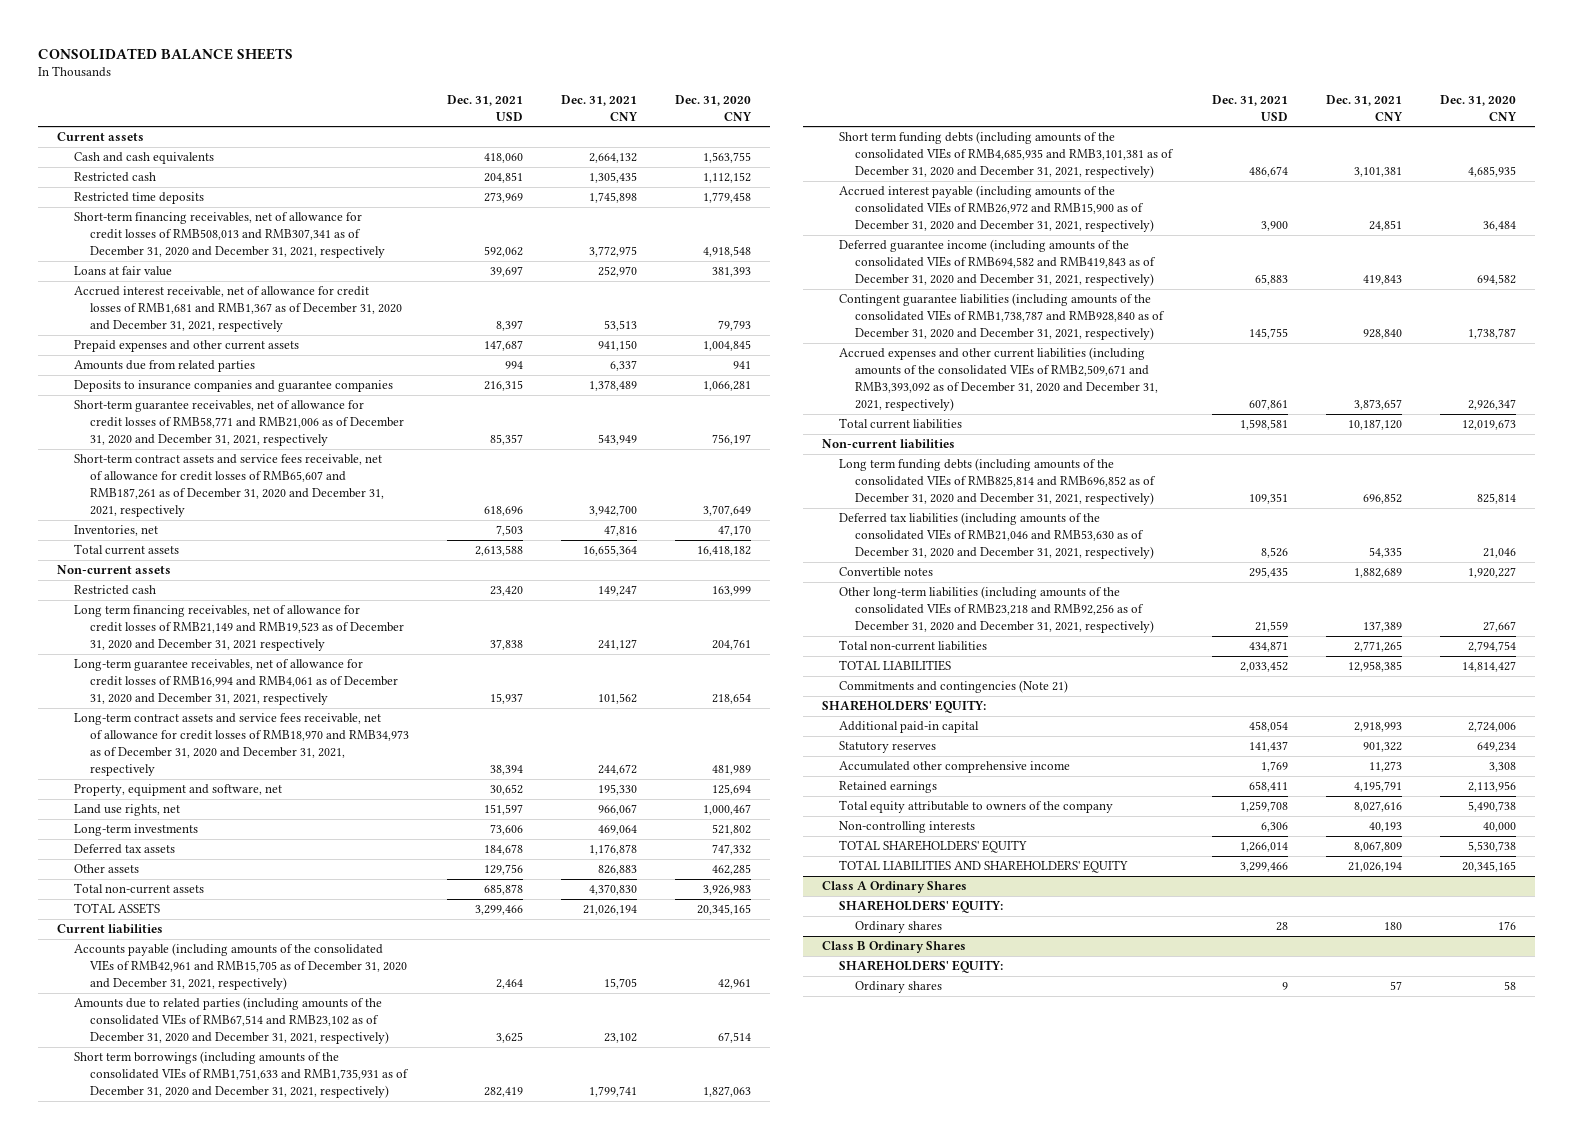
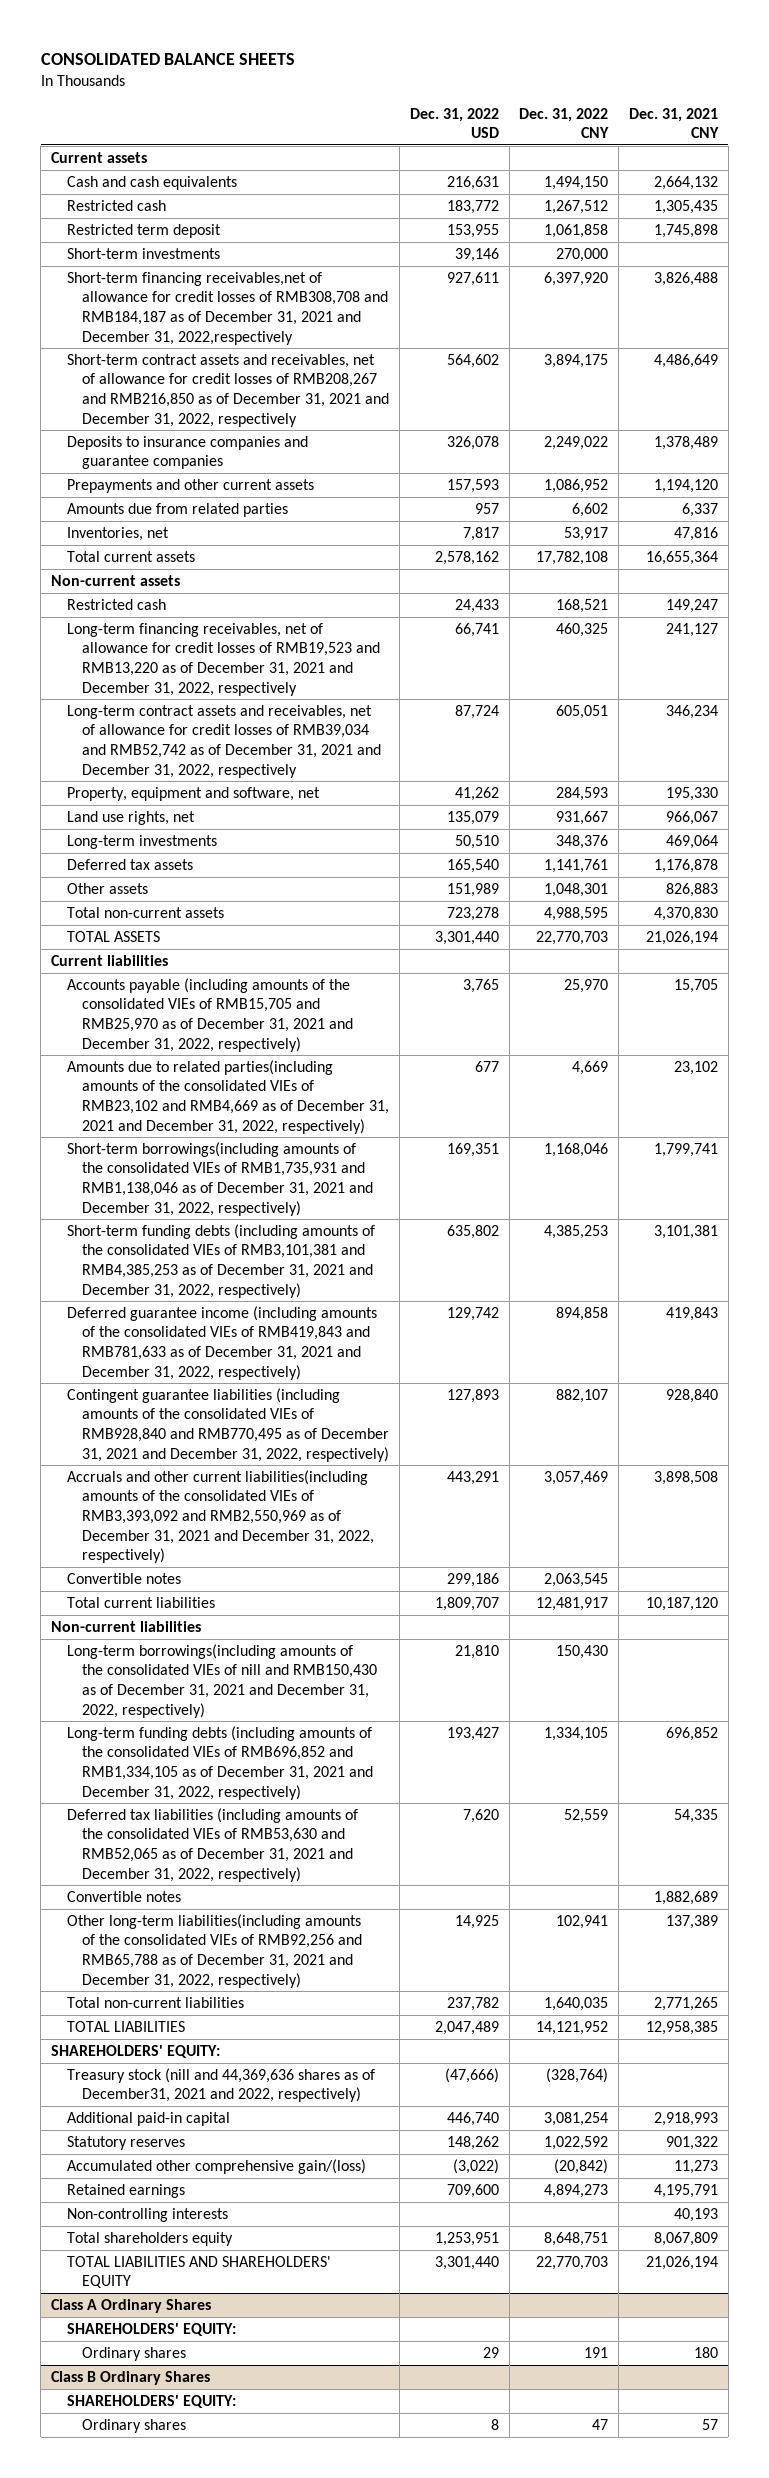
[447,94,524,121] Dec. 31, 2021 USD -> none
[675,94,753,121] Dec. 31, 2020 CNY -> none
none -> [409,107,499,139] Dec. 31, 2022 USD
none -> [519,107,610,139] Dec. 31, 2022 CNY
[73,266,172,277] Loans at fair value -> none
[73,286,402,333] Accrued interest receivable, net of allowance for credit losses of RMB1,681 and RMB1,367 as of December 31, 2020 and December 31, 2021, respectively -> none
[73,340,299,353] Prepaid expenses and other current assets -> none
[73,192,204,205] Restricted time deposits -> [66,223,221,238] Restricted term deposit
none -> [66,247,220,259] Short-term investments
[73,212,385,259] Short-term financing receivables, net of allowance for credit losses of RMB508,013 and RMB307,341 as of December 31, 2020 and December 31, 2021, respectively -> [66,271,389,345] Short-term financing receivables,net of allowance for credit losses of RMB308,708 and RMB184,187 as of December 31, 2021 and December 31, 2022,respectively
[589,246,638,258] 3,772,975 -> [653,271,718,286] 3,826,488
none -> [66,353,390,427] Short-term contract assets and receivables, net of allowance for credit losses of RMB208,267 and RMB216,850 as of December 31, 2021 and December 31, 2022, respectively
[73,400,404,447] Short-term guarantee receivables, net of allowance for credit losses of RMB58,771 and RMB21,006 as of December 31, 2020 and December 31, 2021, respectively -> none
[73,454,384,518] Short-term contract assets and service fees receivable, net of allowance for credit losses of RMB65,607 and RMB187,261 as of December 31, 2020 and December 31, 2021, respectively -> none
none -> [66,478,314,493] Prepayments and other current assets
[73,360,255,373] Amounts due from related parties -> [66,502,288,517] Amounts due from related parties
[73,659,398,706] Long-term guarantee receivables, net of allowance for credit losses of RMB16,994 and RMB4,061 as of December 31, 2020 and December 31, 2021, respectively -> none
[73,605,404,652] Long term financing receivables, net of allowance for credit losses of RMB21,149 and RMB19,523 as of December 31, 2020 and December 31, 2021 respectively -> [66,622,381,696] Long-term financing receivables, net of allowance for credit losses of RMB19,523 and RMB13,220 as of December 31, 2021 and December 31, 2022, respectively
[73,713,409,777] Long-term contract assets and service fees receivable, net of allowance for credit losses of RMB18,970 and RMB34,973 as of December 31, 2020 and December 31, 2021, respectively -> [66,704,382,778] Long-term contract assets and receivables, net of allowance for credit losses of RMB39,034 and RMB52,742 as of December 31, 2021 and December 31, 2022, respectively
[598,764,638,776] 244,672 -> [665,704,718,719] 346,234
[838,185,1154,233] Accrued interest payable (including amounts of the consolidated VIEs of RMB26,972 and RMB15,900 as of December 31, 2020 and December 31, 2021, respectively) -> none
[73,943,407,991] Accounts payable (including amounts of the consolidated VIEs of RMB42,961 and RMB15,705 as of December 31, 2020 and December 31, 2021, respectively) -> [66,977,354,1052] Accounts payable (including amounts of the consolidated VIEs of RMB15,705 and RMB25,970 as of December 31, 2021 and December 31, 2022, respectively)
[73,997,389,1045] Amounts due to related parties (including amounts of the consolidated VIEs of RMB67,514 and RMB23,102 as of December 31, 2020 and December 31, 2021, respectively) -> [66,1059,390,1134] Amounts due to related parties(including amounts of the consolidated VIEs of RMB23,102 and RMB4,669 as of December 31, 2021 and December 31, 2022, respectively)
[73,1051,409,1099] Short term borrowings (including amounts of the consolidated VIEs of RMB1,751,633 and RMB1,735,931 as of December 31, 2020 and December 31, 2021, respectively) -> [66,1141,374,1216] Short-term borrowings(including amounts of the consolidated VIEs of RMB1,735,931 and RMB1,138,046 as of December 31, 2021 and December 31, 2022, respectively)
[838,131,1174,179] Short term funding debts (including amounts of the consolidated VIEs of RMB4,685,935 and RMB3,101,381 as of December 31, 2020 and December 31, 2021, respectively) -> [66,1223,375,1298] Short-term funding debts (including amounts of the consolidated VIEs of RMB3,101,381 and RMB4,385,253 as of December 31, 2021 and December 31, 2022, respectively)
[838,239,1156,287] Deferred guarantee income (including amounts of the consolidated VIEs of RMB694,582 and RMB419,843 as of December 31, 2020 and December 31, 2021, respectively) -> [66,1305,377,1380] Deferred guarantee income (including amounts of the consolidated VIEs of RMB419,843 and RMB781,633 as of December 31, 2021 and December 31, 2022, respectively)
[838,293,1165,341] Contingent guarantee liabilities (including amounts of the consolidated VIEs of RMB1,738,787 and RMB928,840 as of December 31, 2020 and December 31, 2021, respectively) -> [66,1387,390,1462] Contingent guarantee liabilities (including amounts of the consolidated VIEs of RMB928,840 and RMB770,495 as of December 31, 2021 and December 31, 2022, respectively)
[838,347,1158,412] Accrued expenses and other current liabilities (including amounts of the consolidated VIEs of RMB2,509,671 and RMB3,393,092 as of December 31, 2020 and December 31, 2021, respectively) -> [66,1469,375,1564] Accruals and other current liabilities(including amounts of the consolidated VIEs of RMB3,393,092 and RMB2,550,969 as of December 31, 2021 and December 31, 2022, respectively)
[1354,399,1403,411] 3,873,657 -> [653,1470,718,1485] 3,898,508
none -> [66,1572,181,1584] Convertible notes
none -> [66,1643,378,1718] Long-term borrowings(including amounts of the consolidated VIEs of nill and RMB150,430 as of December 31, 2021 and December 31, 2022, respectively)
[838,458,1156,506] Long term funding debts (including amounts of the consolidated VIEs of RMB825,814 and RMB696,852 as of December 31, 2020 and December 31, 2021, respectively) -> [66,1725,374,1800] Long-term funding debts (including amounts of the consolidated VIEs of RMB696,852 and RMB1,334,105 as of December 31, 2021 and December 31, 2022, respectively)
[838,512,1154,560] Deferred tax liabilities (including amounts of the consolidated VIEs of RMB21,046 and RMB53,630 as of December 31, 2020 and December 31, 2021, respectively) -> [66,1807,358,1882] Deferred tax liabilities (including amounts of the consolidated VIEs of RMB53,630 and RMB52,065 as of December 31, 2021 and December 31, 2022, respectively)
[838,586,1154,634] Other long-term liabilities (including amounts of the consolidated VIEs of RMB23,218 and RMB92,256 as of December 31, 2020 and December 31, 2021, respectively) -> [66,1913,363,1988] Other long-term liabilities(including amounts of the consolidated VIEs of RMB92,256 and RMB65,788 as of December 31, 2021 and December 31, 2022, respectively)
[838,680,1068,694] Commitments and contingencies (Note 21) -> none
none -> [66,2067,375,2103] Treasury stock (nill and 44,369,636 shares as of December31, 2021 and 2022, respectively)
[838,761,1070,774] Accumulated other comprehensive income -> [66,2158,366,2174] Accumulated other comprehensive gain/(loss)
[838,800,1113,814] Total equity attributable to owners of the company -> none
[838,840,1027,854] TOTAL SHAREHOLDERS' EQUITY -> [66,2231,233,2246] Total shareholders equity

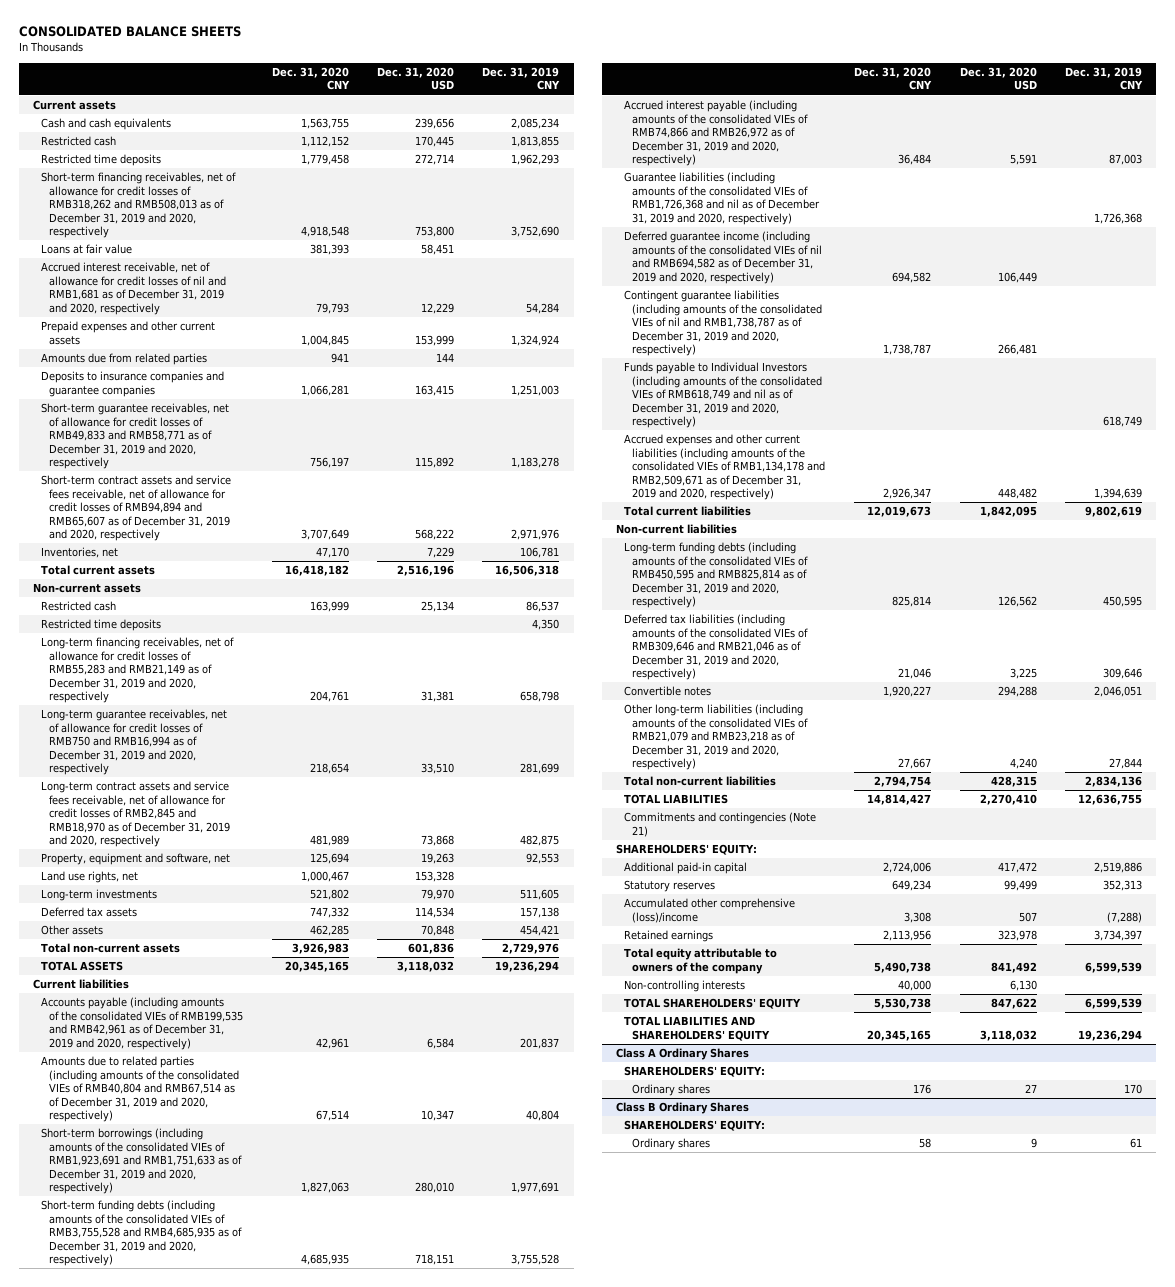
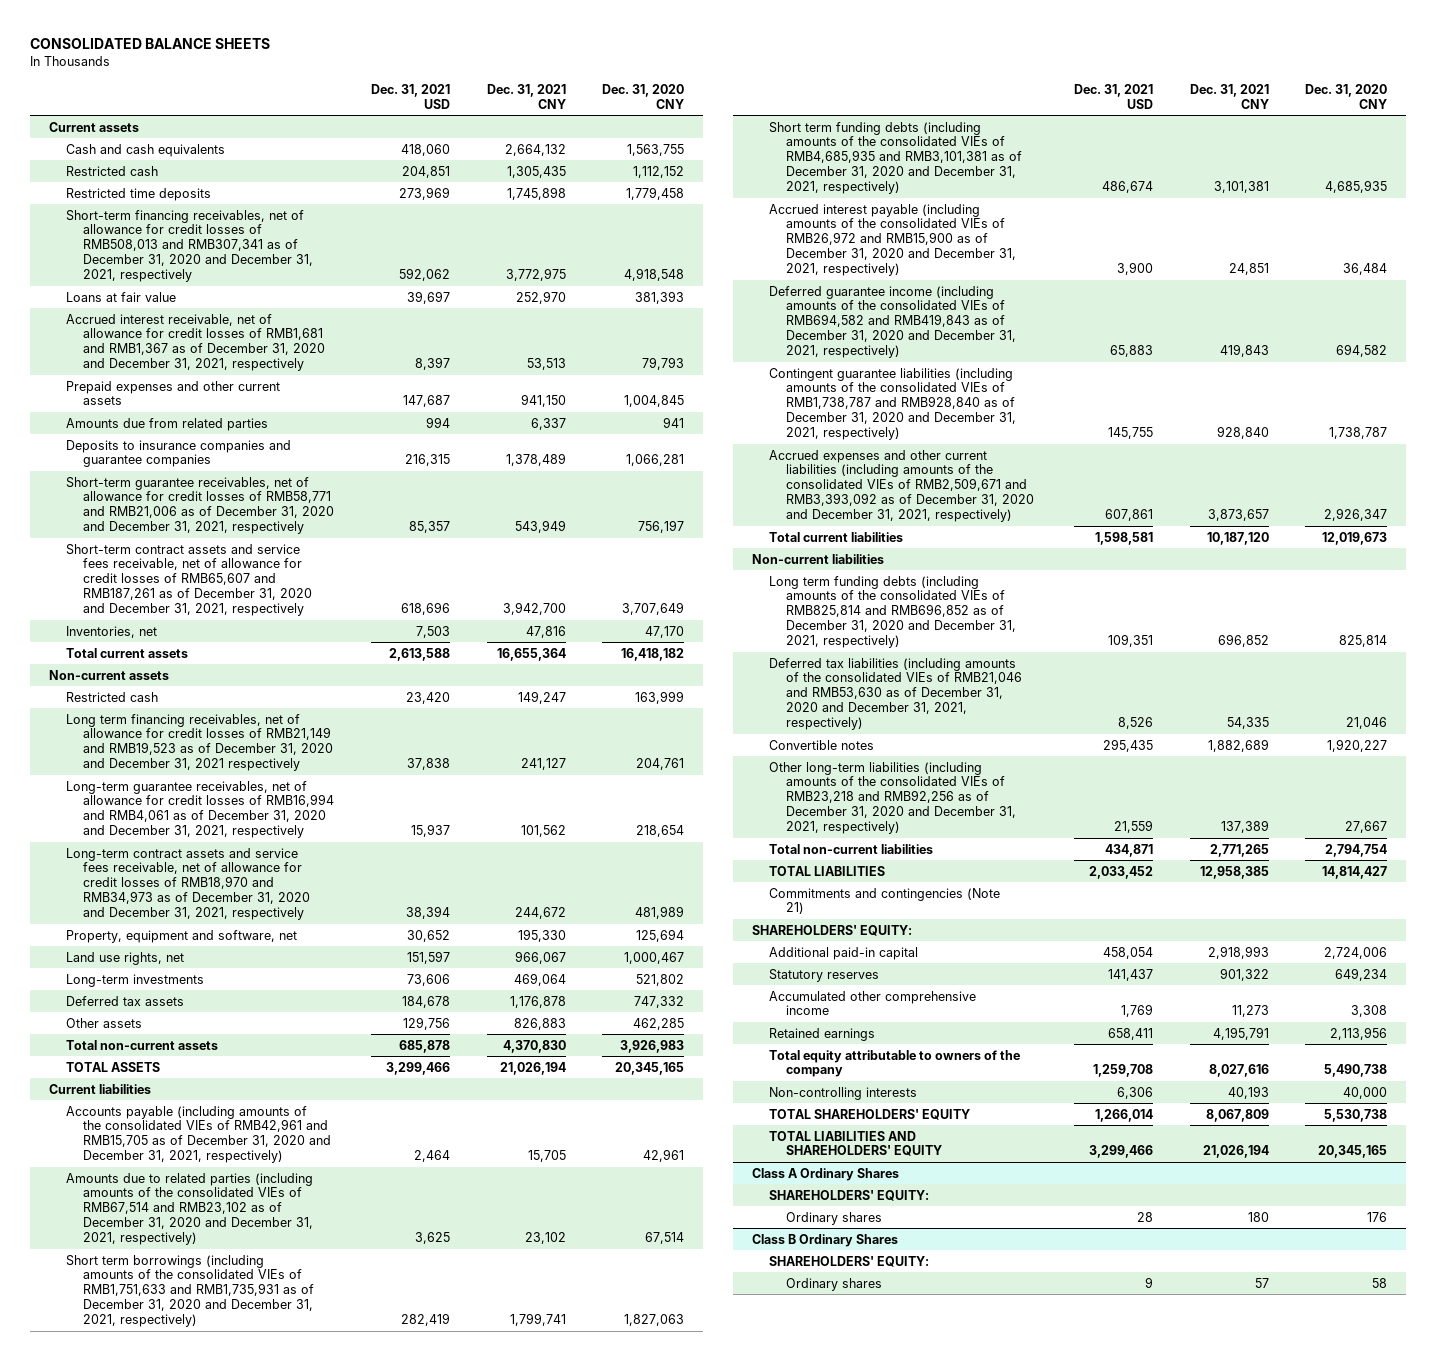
[377,66,455,91] Dec. 31, 2020 USD -> none
[482,66,561,91] Dec. 31, 2019 CNY -> none
none -> [370,83,450,109] Dec. 31, 2021 USD
none -> [486,83,566,109] Dec. 31, 2021 CNY
[41,172,237,239] Short-term financing receivables, net of allowance for credit losses of RMB318,262 and RMB508,013 as of December 31, 2019 and 2020, respectively -> [65,209,314,282] Short-term financing receivables, net of allowance for credit losses of RMB508,013 and RMB307,341 as of December 31, 2020 and December 31, 2021, respectively
[41,262,227,315] Accrued interest receivable, net of allowance for credit losses of nil and RMB1,681 as of December 31, 2019 and 2020, respectively -> [65,313,326,372] Accrued interest receivable, net of allowance for credit losses of RMB1,681 and RMB1,367 as of December 31, 2020 and December 31, 2021, respectively
[41,403,230,470] Short-term guarantee receivables, net of allowance for credit losses of RMB49,833 and RMB58,771 as of December 31, 2019 and 2020, respectively -> [65,476,335,535] Short-term guarantee receivables, net of allowance for credit losses of RMB58,771 and RMB21,006 as of December 31, 2020 and December 31, 2021, respectively
[41,475,232,542] Short-term contract assets and service fees receivable, net of allowance for credit losses of RMB94,894 and RMB65,607 as of December 31, 2019 and 2020, respectively -> [65,543,313,616] Short-term contract assets and service fees receivable, net of allowance for credit losses of RMB65,607 and RMB187,261 as of December 31, 2020 and December 31, 2021, respectively
[41,619,162,632] Restricted time deposits -> none
[41,637,235,704] Long-term financing receivables, net of allowance for credit losses of RMB55,283 and RMB21,149 as of December 31, 2019 and 2020, respectively -> [65,713,334,772] Long term financing receivables, net of allowance for credit losses of RMB21,149 and RMB19,523 as of December 31, 2020 and December 31, 2021 respectively
[41,709,228,776] Long-term guarantee receivables, net of allowance for credit losses of RMB750 and RMB16,994 as of December 31, 2019 and 2020, respectively -> [65,780,335,839] Long-term guarantee receivables, net of allowance for credit losses of RMB16,994 and RMB4,061 as of December 31, 2020 and December 31, 2021, respectively
[41,781,231,848] Long-term contract assets and service fees receivable, net of allowance for credit losses of RMB2,845 and RMB18,970 as of December 31, 2019 and 2020, respectively -> [65,847,311,920] Long-term contract assets and service fees receivable, net of allowance for credit losses of RMB18,970 and RMB34,973 as of December 31, 2020 and December 31, 2021, respectively
[623,172,821,225] Guarantee liabilities (including amounts of the consolidated VIEs of RMB1,726,368 and nil as of December 31, 2019 and 2020, respectively) -> none
[623,362,823,429] Funds payable to Individual Investors (including amounts of the consolidated VIEs of RMB618,749 and nil as of December 31, 2019 and 2020, respectively) -> none
[41,997,244,1050] Accounts payable (including amounts of the consolidated VIEs of RMB199,535 and RMB42,961 as of December 31, 2019 and 2020, respectively) -> [65,1105,332,1164] Accounts payable (including amounts of the consolidated VIEs of RMB42,961 and RMB15,705 as of December 31, 2020 and December 31, 2021, respectively)
[41,1056,240,1123] Amounts due to related parties (including amounts of the consolidated VIEs of RMB40,804 and RMB67,514 as of December 31, 2019 and 2020, respectively) -> [65,1172,314,1245] Amounts due to related parties (including amounts of the consolidated VIEs of RMB67,514 and RMB23,102 as of December 31, 2020 and December 31, 2021, respectively)
[41,1128,243,1195] Short-term borrowings (including amounts of the consolidated VIEs of RMB1,923,691 and RMB1,751,633 as of December 31, 2019 and 2020, respectively) -> [65,1254,315,1327] Short term borrowings (including amounts of the consolidated VIEs of RMB1,751,633 and RMB1,735,931 as of December 31, 2020 and December 31, 2021, respectively)
[41,1200,243,1267] Short-term funding debts (including amounts of the consolidated VIEs of RMB3,755,528 and RMB4,685,935 as of December 31, 2019 and 2020, respectively) -> [768,121,1023,194] Short term funding debts (including amounts of the consolidated VIEs of RMB4,685,935 and RMB3,101,381 as of December 31, 2020 and December 31, 2021, respectively)
[623,100,809,167] Accrued interest payable (including amounts of the consolidated VIEs of RMB74,866 and RMB26,972 as of December 31, 2019 and 2020, respectively) -> [768,203,1017,276] Accrued interest payable (including amounts of the consolidated VIEs of RMB26,972 and RMB15,900 as of December 31, 2020 and December 31, 2021, respectively)
[623,231,823,284] Deferred guarantee income (including amounts of the consolidated VIEs of nil and RMB694,582 as of December 31, 2019 and 2020, respectively) -> [768,285,1017,358] Deferred guarantee income (including amounts of the consolidated VIEs of RMB694,582 and RMB419,843 as of December 31, 2020 and December 31, 2021, respectively)
[623,290,823,357] Contingent guarantee liabilities (including amounts of the consolidated VIEs of nil and RMB1,738,787 as of December 31, 2019 and 2020, respectively) -> [768,367,1017,440] Contingent guarantee liabilities (including amounts of the consolidated VIEs of RMB1,738,787 and RMB928,840 as of December 31, 2020 and December 31, 2021, respectively)
[623,434,826,501] Accrued expenses and other current liabilities (including amounts of the consolidated VIEs of RMB1,134,178 and RMB2,509,671 as of December 31, 2019 and 2020, respectively) -> [768,449,1035,522] Accrued expenses and other current liabilities (including amounts of the consolidated VIEs of RMB2,509,671 and RMB3,393,092 as of December 31, 2020 and December 31, 2021, respectively)
[623,542,809,609] Long-term funding debts (including amounts of the consolidated VIEs of RMB450,595 and RMB825,814 as of December 31, 2019 and 2020, respectively) -> [768,575,1017,648] Long term funding debts (including amounts of the consolidated VIEs of RMB825,814 and RMB696,852 as of December 31, 2020 and December 31, 2021, respectively)
[623,614,809,681] Deferred tax liabilities (including amounts of the consolidated VIEs of RMB309,646 and RMB21,046 as of December 31, 2019 and 2020, respectively) -> [768,657,1023,730] Deferred tax liabilities (including amounts of the consolidated VIEs of RMB21,046 and RMB53,630 as of December 31, 2020 and December 31, 2021, respectively)
[623,704,809,771] Other long-term liabilities (including amounts of the consolidated VIEs of RMB21,079 and RMB23,218 as of December 31, 2019 and 2020, respectively) -> [768,761,1017,834] Other long-term liabilities (including amounts of the consolidated VIEs of RMB23,218 and RMB92,256 as of December 31, 2020 and December 31, 2021, respectively)
[623,898,795,923] Accumulated other comprehensive (loss)/income -> [768,990,976,1016] Accumulated other comprehensive income

